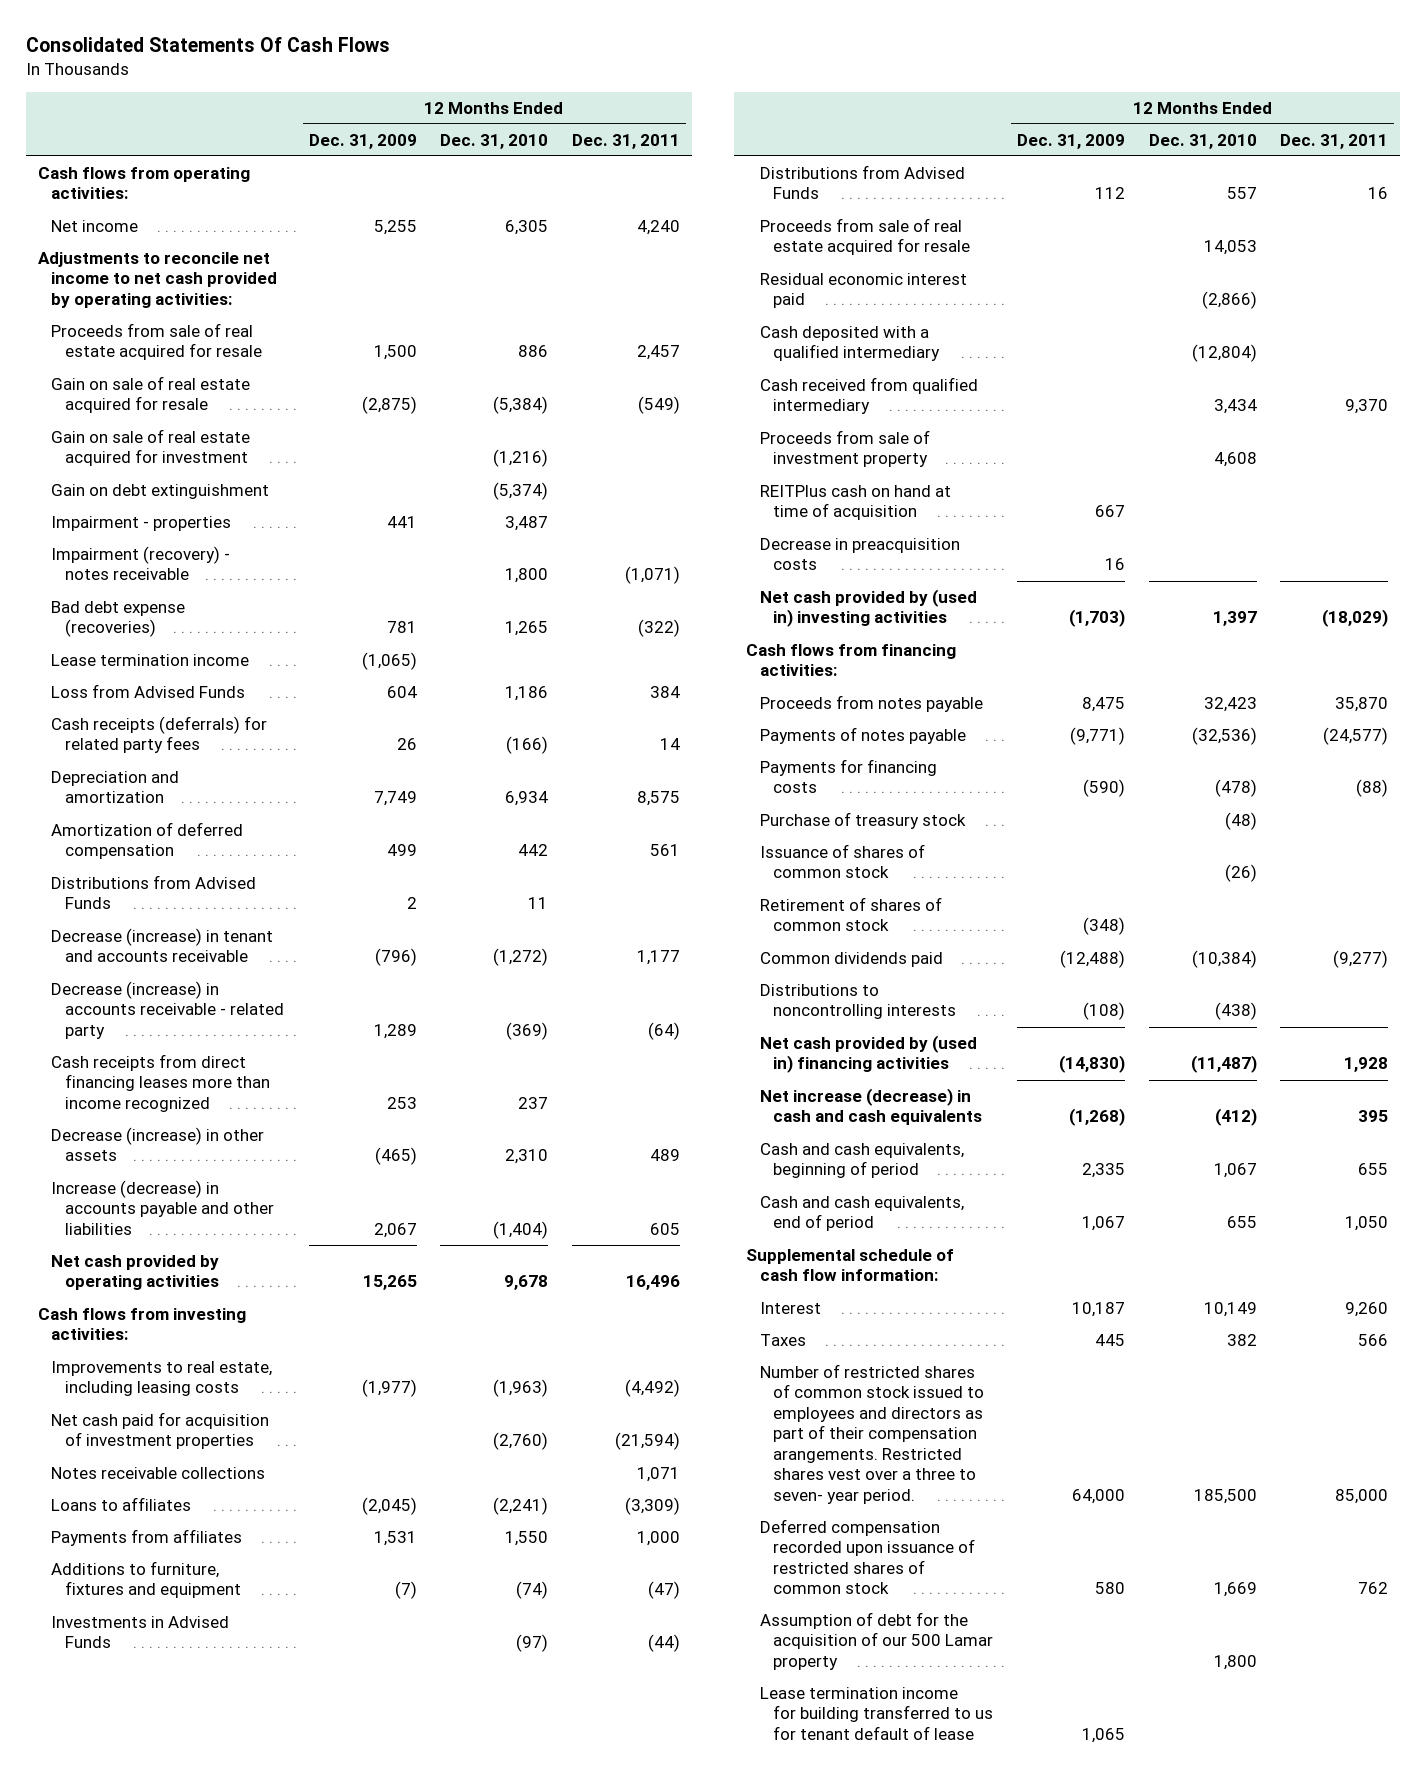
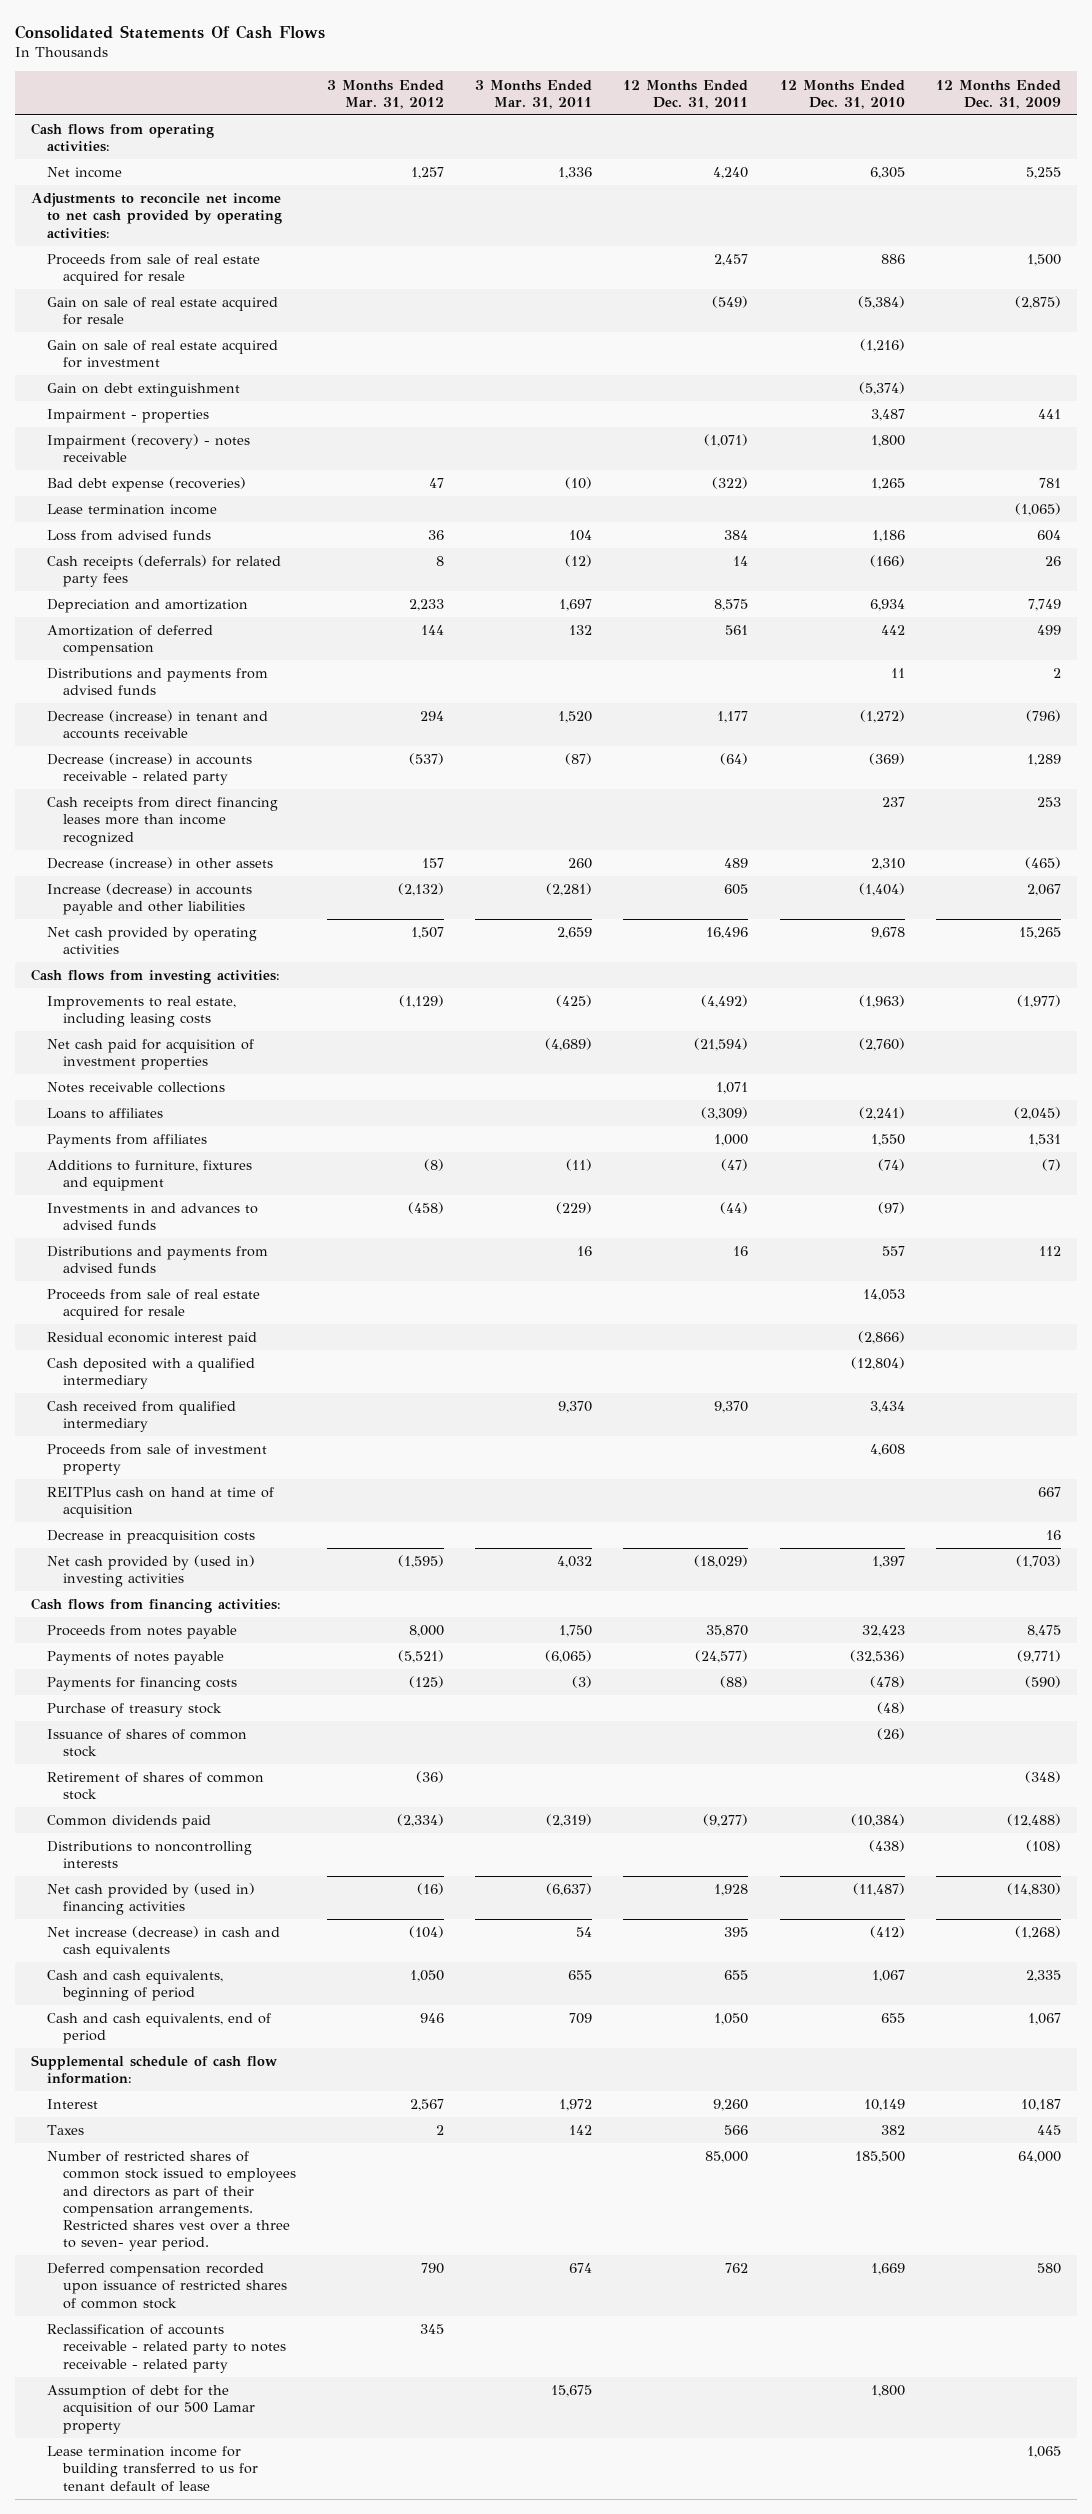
none -> [326,79,444,109] 3 Months Ended Mar. 31, 2012
none -> [475,79,593,109] 3 Months Ended Mar. 31, 2011
[51,684,246,699] Loss from Advised Funds -> [46,530,211,542] Loss from advised funds
[51,875,257,910] Distributions from Advised Funds -> [46,668,268,696] Distributions and payments from advised funds
[51,1616,230,1649] Investments in Advised Funds -> [46,1203,258,1231] Investments in and advances to advised funds
[759,165,965,200] Distributions from Advised Funds -> [46,1246,268,1274] Distributions and payments from advised funds
[759,1364,985,1504] Number of restricted shares of common stock issued to employees and directors as part of their compensation arangements. Restricted shares vest over a three to seven- year period. -> [46,2151,296,2252] Number of restricted shares of common stock issued to employees and directors as part of their compensation arrangements. Restricted shares vest over a three to seven- year period.
none -> [46,2324,286,2373] Reclassification of accounts receivable - related party to notes receivable - related party

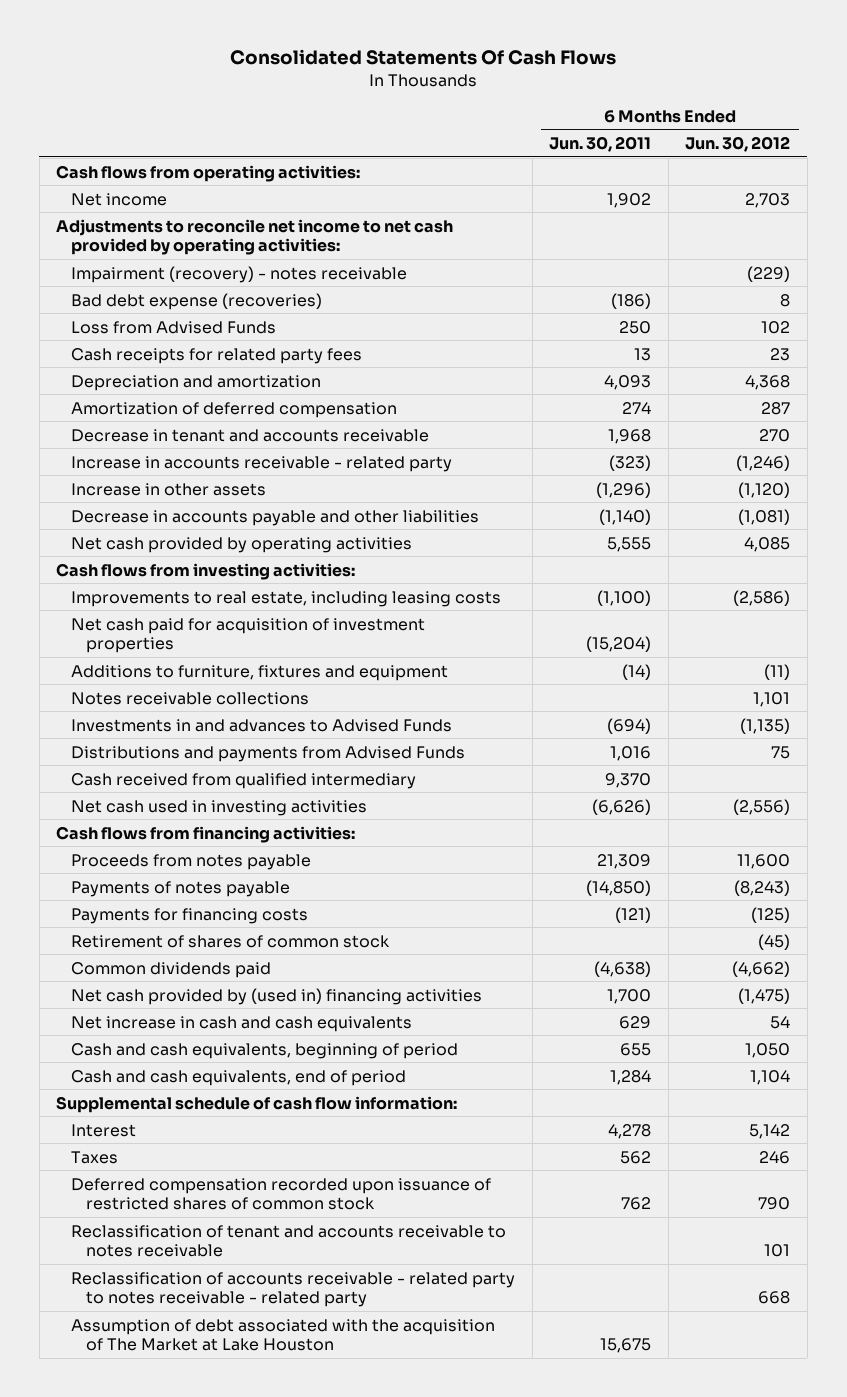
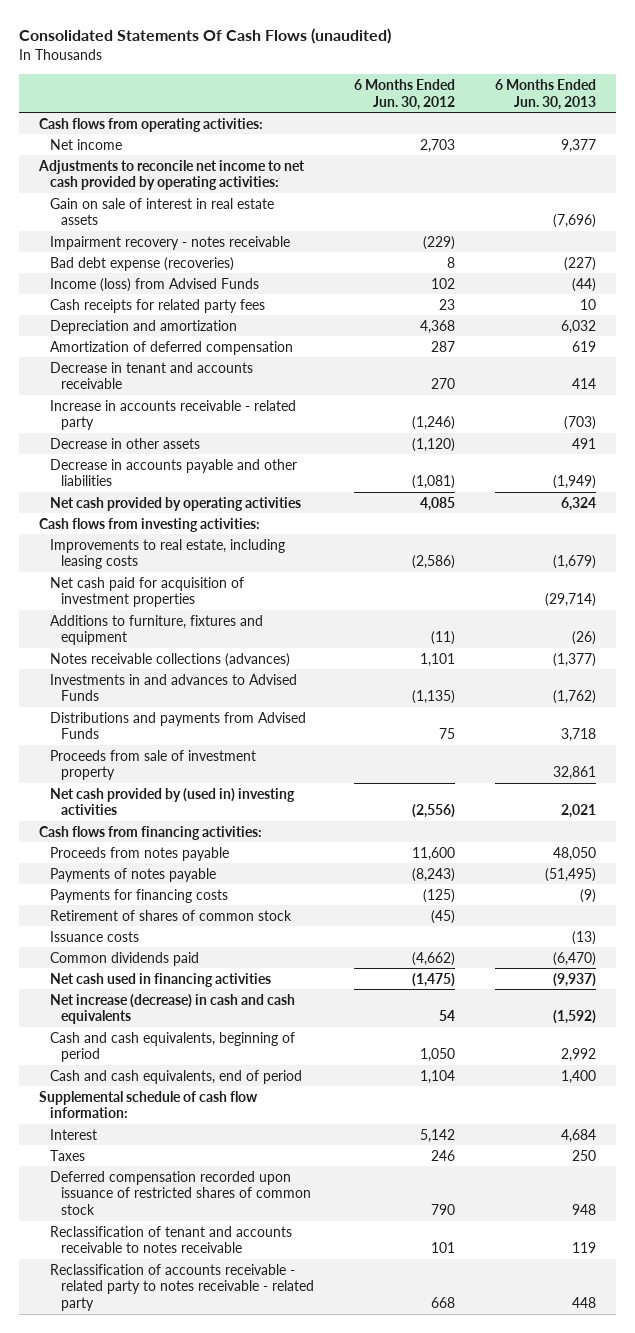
[230,49,617,66] Consolidated Statements Of Cash Flows -> [19,28,392,45] Consolidated Statements Of Cash Flows (unaudited)
[549,135,652,152] Jun. 30, 2011 -> none
none -> [494,78,596,110] 6 Months Ended Jun. 30, 2013
none -> [50,197,275,226] Gain on sale of interest in real estate assets
[71,265,408,283] Impairment (recovery) - notes receivable -> [50,235,291,250] Impairment recovery - notes receivable
[71,320,277,334] Loss from Advised Funds -> [50,277,260,292] Income (loss) from Advised Funds
[71,482,267,496] Increase in other assets -> [50,437,201,449] Decrease in other assets
[71,691,310,705] Notes receivable collections -> [50,652,291,667] Notes receivable collections (advances)
[71,772,417,789] Cash received from qualified intermediary -> none
none -> [50,749,257,781] Proceeds from sale of investment property
[71,799,368,816] Net cash used in investing activities -> [50,787,296,816] Net cash provided by (used in) investing activities
none -> [50,930,140,942] Issuance costs
[71,987,483,1005] Net cash provided by (used in) financing activities -> [50,972,272,987] Net cash used in financing activities
[71,1015,413,1032] Net increase in cash and cash equivalents -> [50,993,296,1025] Net increase (decrease) in cash and cash equivalents
[71,1318,496,1352] Assumption of debt associated with the acquisition of The Market at Lake Houston -> none

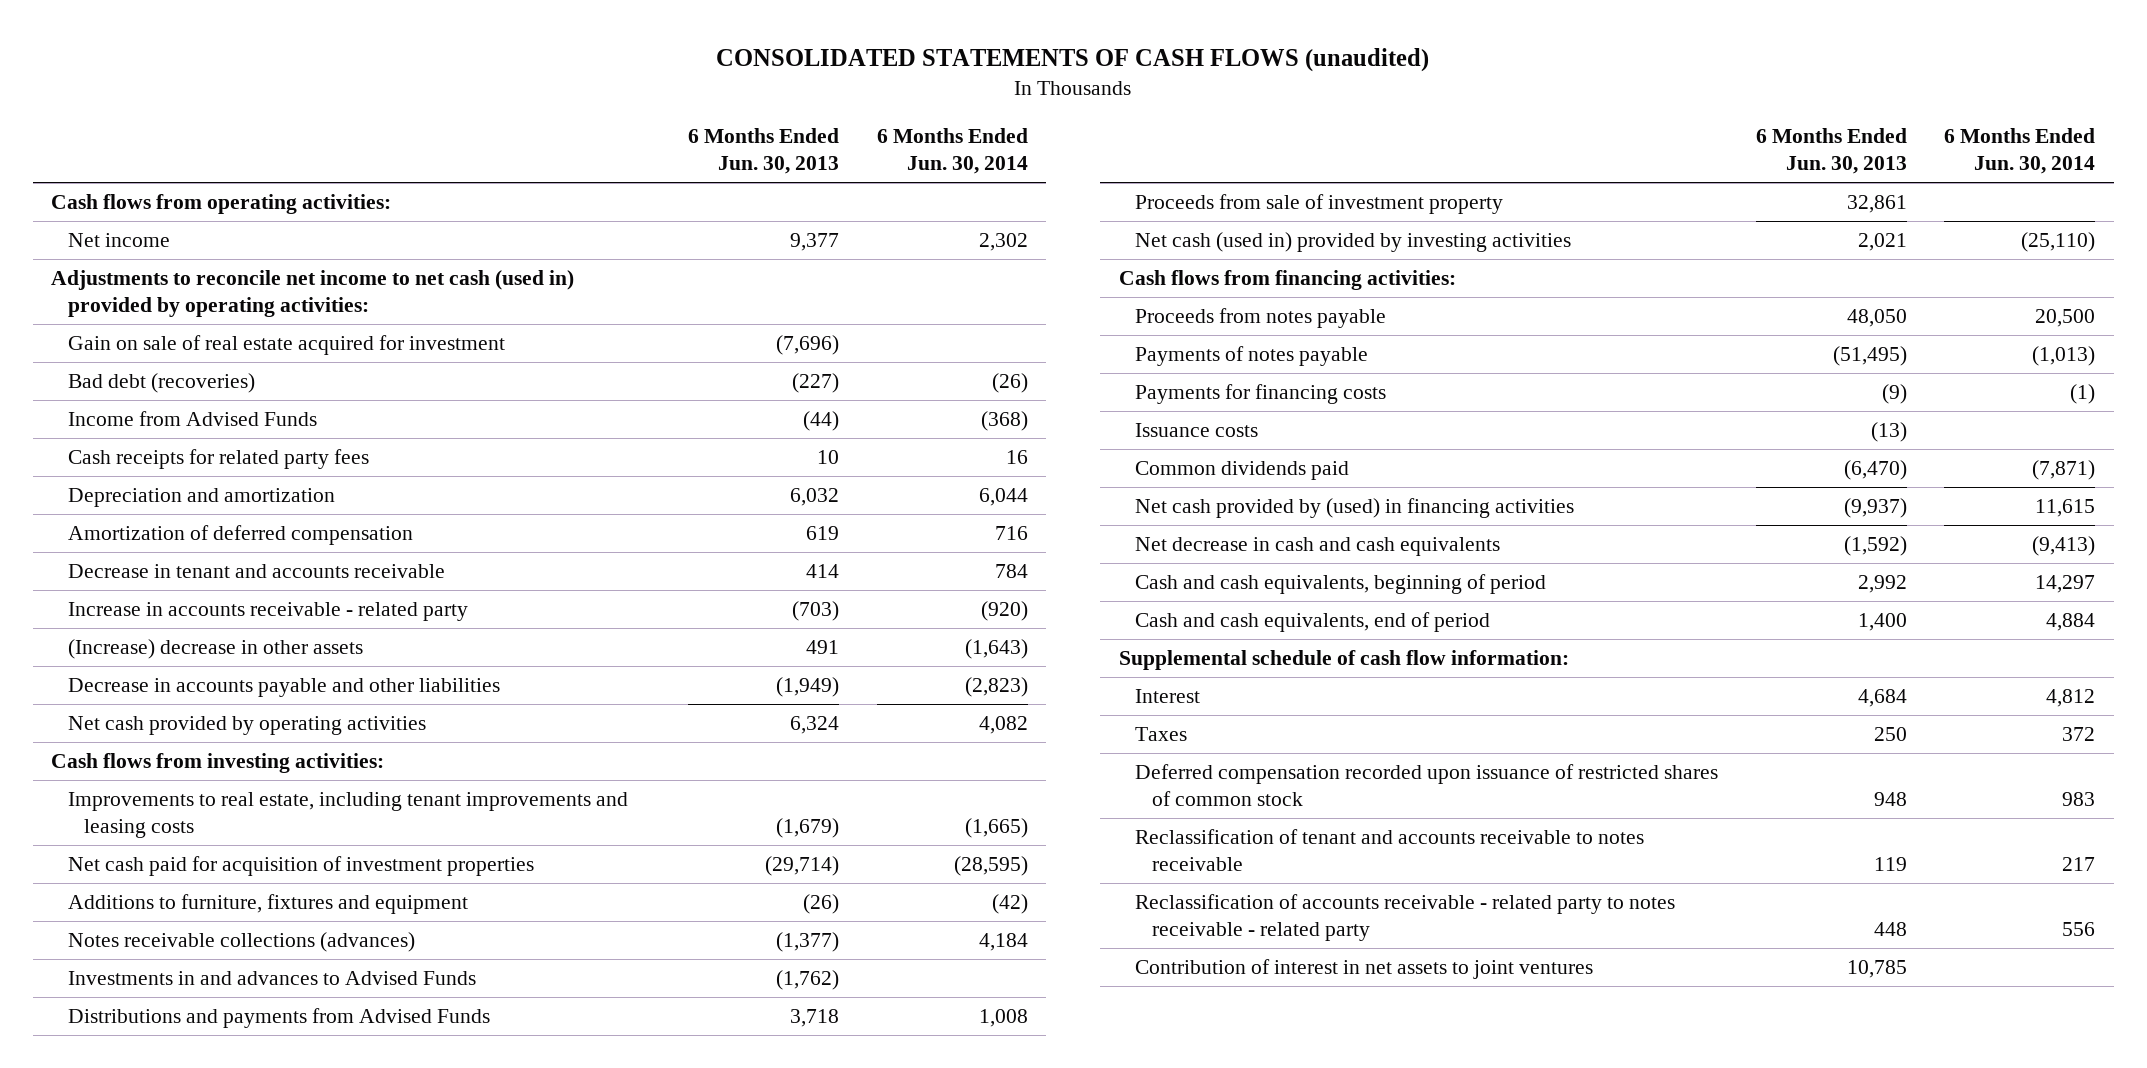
[19,28,392,45] Consolidated Statements Of Cash Flows (unaudited) -> [716,48,1430,73] CONSOLIDATED STATEMENTS OF CASH FLOWS (unaudited)
[354,78,456,110] 6 Months Ended Jun. 30, 2012 -> none
none -> [876,127,1028,175] 6 Months Ended Jun. 30, 2014
[50,235,291,250] Impairment recovery - notes receivable -> none
[38,159,306,191] Adjustments to reconcile net income to net cash provided by operating activities: -> [51,270,575,318] Adjustments to reconcile net income to net cash (used in) provided by operating activities:
[50,197,275,226] Gain on sale of interest in real estate assets -> [67,335,505,356] Gain on sale of real estate acquired for investment
[50,256,235,271] Bad debt expense (recoveries) -> [67,373,255,394] Bad debt (recoveries)
[50,277,260,292] Income (loss) from Advised Funds -> [67,411,317,427] Income from Advised Funds
[50,437,201,449] Decrease in other assets -> [67,639,363,660] (Increase) decrease in other assets
[50,538,286,570] Improvements to real estate, including leasing costs -> [67,792,628,839] Improvements to real estate, including tenant improvements and leasing costs
[50,787,296,816] Net cash provided by (used in) investing activities -> [1135,232,1572,253] Net cash (used in) provided by investing activities
[50,909,293,921] Retirement of shares of common stock -> none
[50,972,272,987] Net cash used in financing activities -> [1135,498,1575,519] Net cash provided by (used) in financing activities
[50,993,296,1025] Net increase (decrease) in cash and cash equivalents -> [1135,537,1501,557] Net decrease in cash and cash equivalents
none -> [1135,959,1594,980] Contribution of interest in net assets to joint ventures

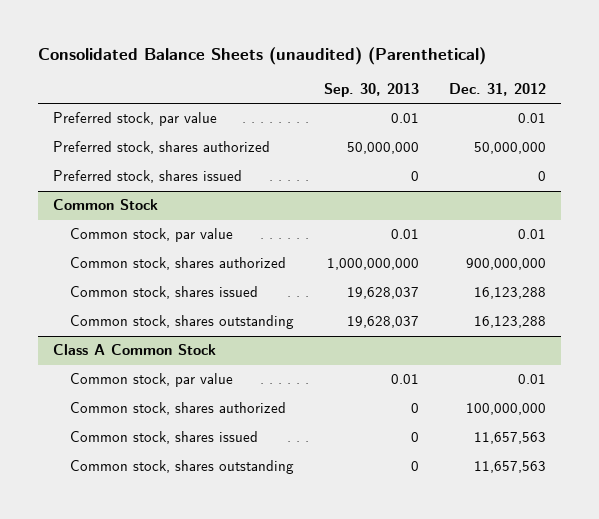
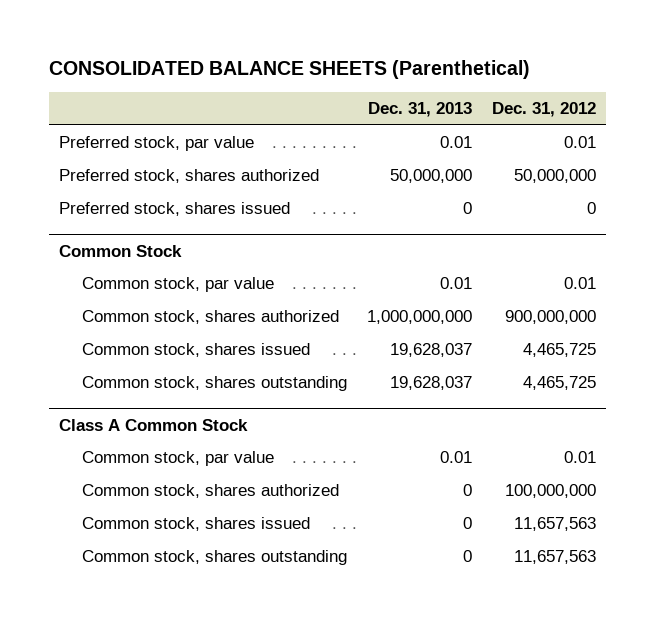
[37,47,486,66] Consolidated Balance Sheets (unaudited) (Parenthetical) -> [48,60,530,80] CONSOLIDATED BALANCE SHEETS (Parenthetical)
[324,83,420,98] Sep. 30, 2013 -> none
none -> [367,102,472,118] Dec. 31, 2013
[474,287,547,300] 16,123,288 -> [522,343,596,358] 4,465,725
[474,316,547,329] 16,123,288 -> [522,376,596,391] 4,465,725

